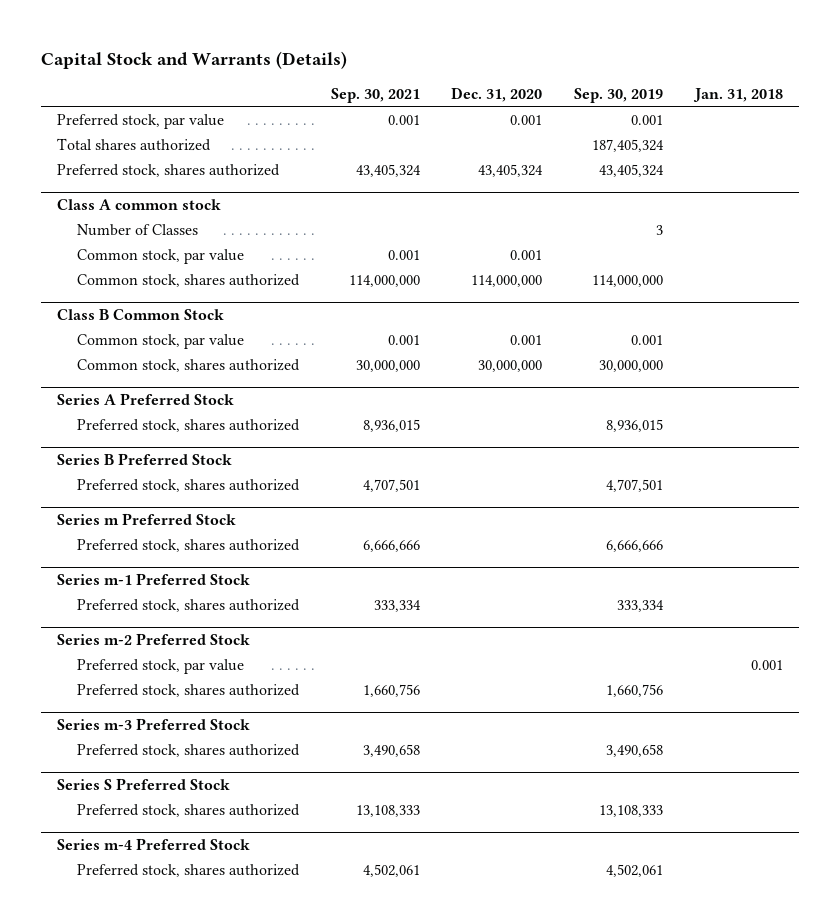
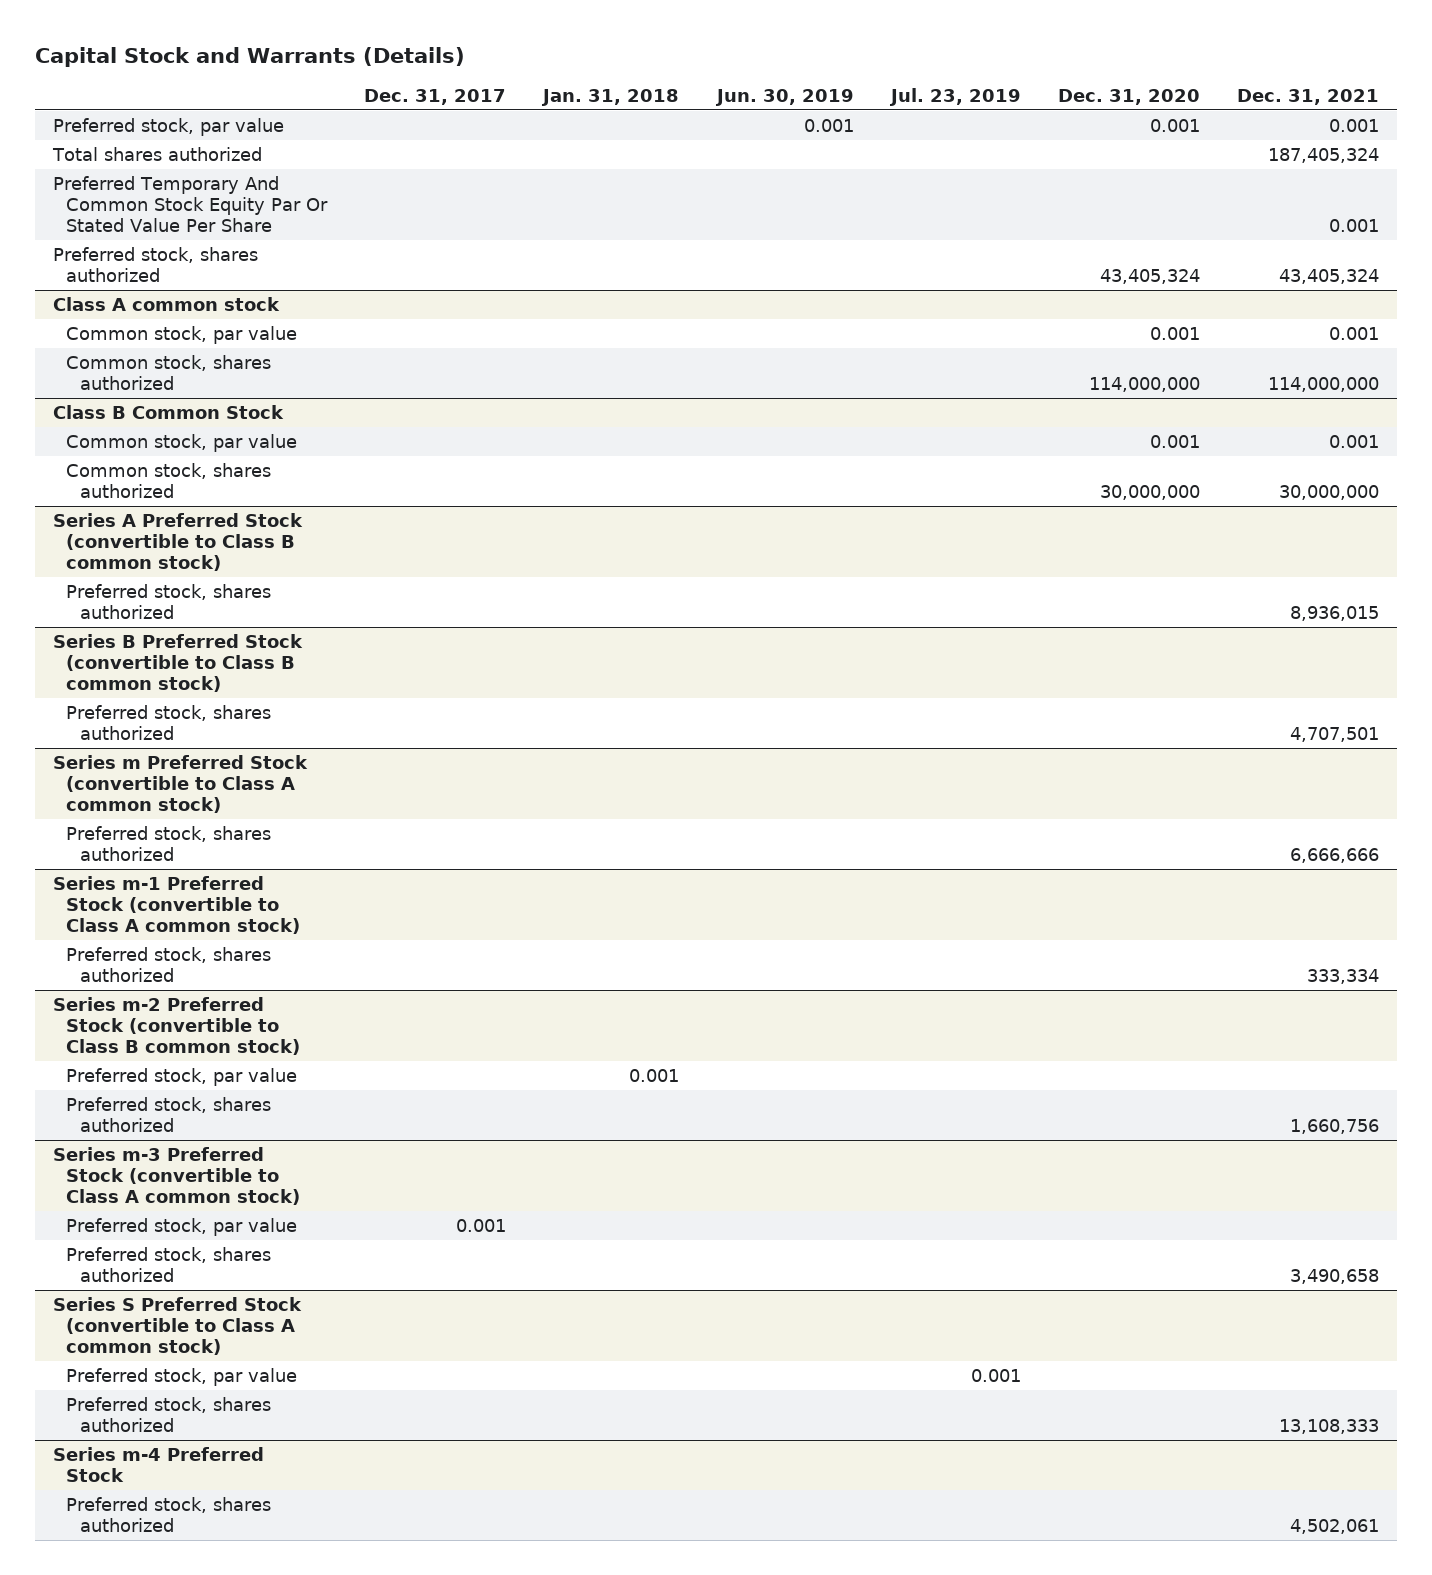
[330,88,420,104] Sep. 30, 2021 -> none
[574,88,664,104] Sep. 30, 2019 -> none
none -> [364,88,507,105] Dec. 31, 2017
none -> [714,88,854,106] Jun. 30, 2019
none -> [888,87,1021,106] Jul. 23, 2019
none -> [1236,88,1379,105] Dec. 31, 2021
none -> [53,176,329,232] Preferred Temporary And Common Stock Equity Par Or Stated Value Per Share
[76,223,198,236] Number of Classes -> none
[56,392,234,405] Series A Preferred Stock -> [53,513,304,571] Series A Preferred Stock (convertible to Class B common stock)
[56,452,232,465] Series B Preferred Stock -> [53,634,304,692] Series B Preferred Stock (convertible to Class B common stock)
[56,512,236,525] Series m Preferred Stock -> [53,755,309,813] Series m Preferred Stock (convertible to Class A common stock)
[56,572,250,585] Series m-1 Preferred Stock -> [53,876,301,934] Series m-1 Preferred Stock (convertible to Class A common stock)
[56,632,250,645] Series m-2 Preferred Stock -> [53,997,301,1055] Series m-2 Preferred Stock (convertible to Class B common stock)
[56,717,250,730] Series m-3 Preferred Stock -> [53,1147,301,1205] Series m-3 Preferred Stock (convertible to Class A common stock)
none -> [66,1218,298,1237] Preferred stock, par value
[56,777,230,790] Series S Preferred Stock -> [53,1297,303,1355] Series S Preferred Stock (convertible to Class A common stock)
none -> [66,1368,298,1387] Preferred stock, par value

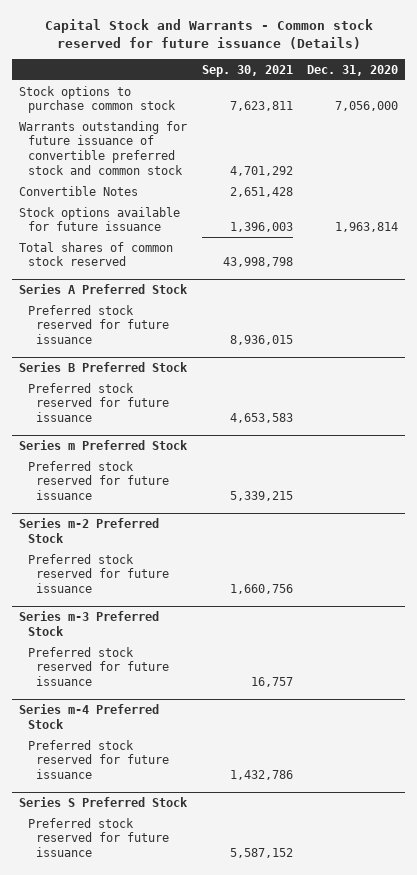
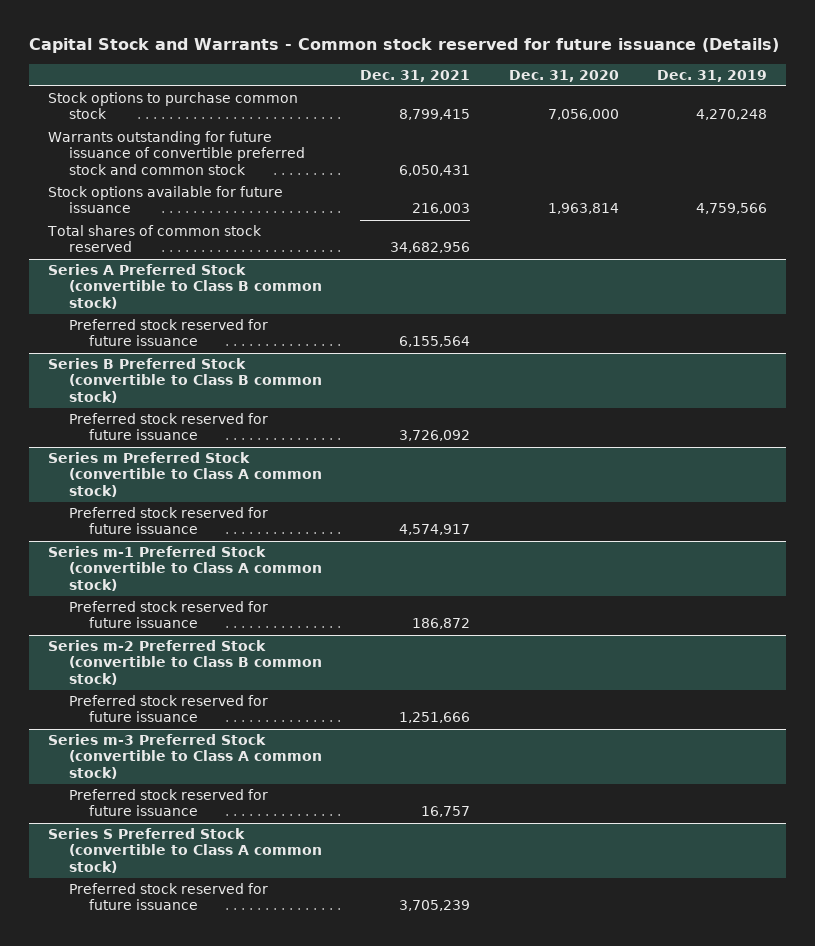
[201,64,293,77] Sep. 30, 2021 -> none
none -> [360,69,471,82] Dec. 31, 2021
none -> [656,69,767,82] Dec. 31, 2019
[19,185,139,196] Convertible Notes -> none
[19,283,189,294] Series A Preferred Stock -> [47,264,322,309] Series A Preferred Stock (convertible to Class B common stock)
[19,361,189,372] Series B Preferred Stock -> [47,358,322,403] Series B Preferred Stock (convertible to Class B common stock)
[19,439,189,450] Series m Preferred Stock -> [47,452,322,497] Series m Preferred Stock (convertible to Class A common stock)
none -> [47,546,322,591] Series m-1 Preferred Stock (convertible to Class A common stock)
none -> [68,601,268,629] Preferred stock reserved for future issuance
[19,517,160,543] Series m-2 Preferred Stock -> [47,640,322,685] Series m-2 Preferred Stock (convertible to Class B common stock)
[19,610,160,636] Series m-3 Preferred Stock -> [47,734,322,779] Series m-3 Preferred Stock (convertible to Class A common stock)
[19,703,160,729] Series m-4 Preferred Stock -> none
[27,739,170,780] Preferred stock reserved for future issuance -> none
[19,796,189,807] Series S Preferred Stock -> [47,828,322,873] Series S Preferred Stock (convertible to Class A common stock)

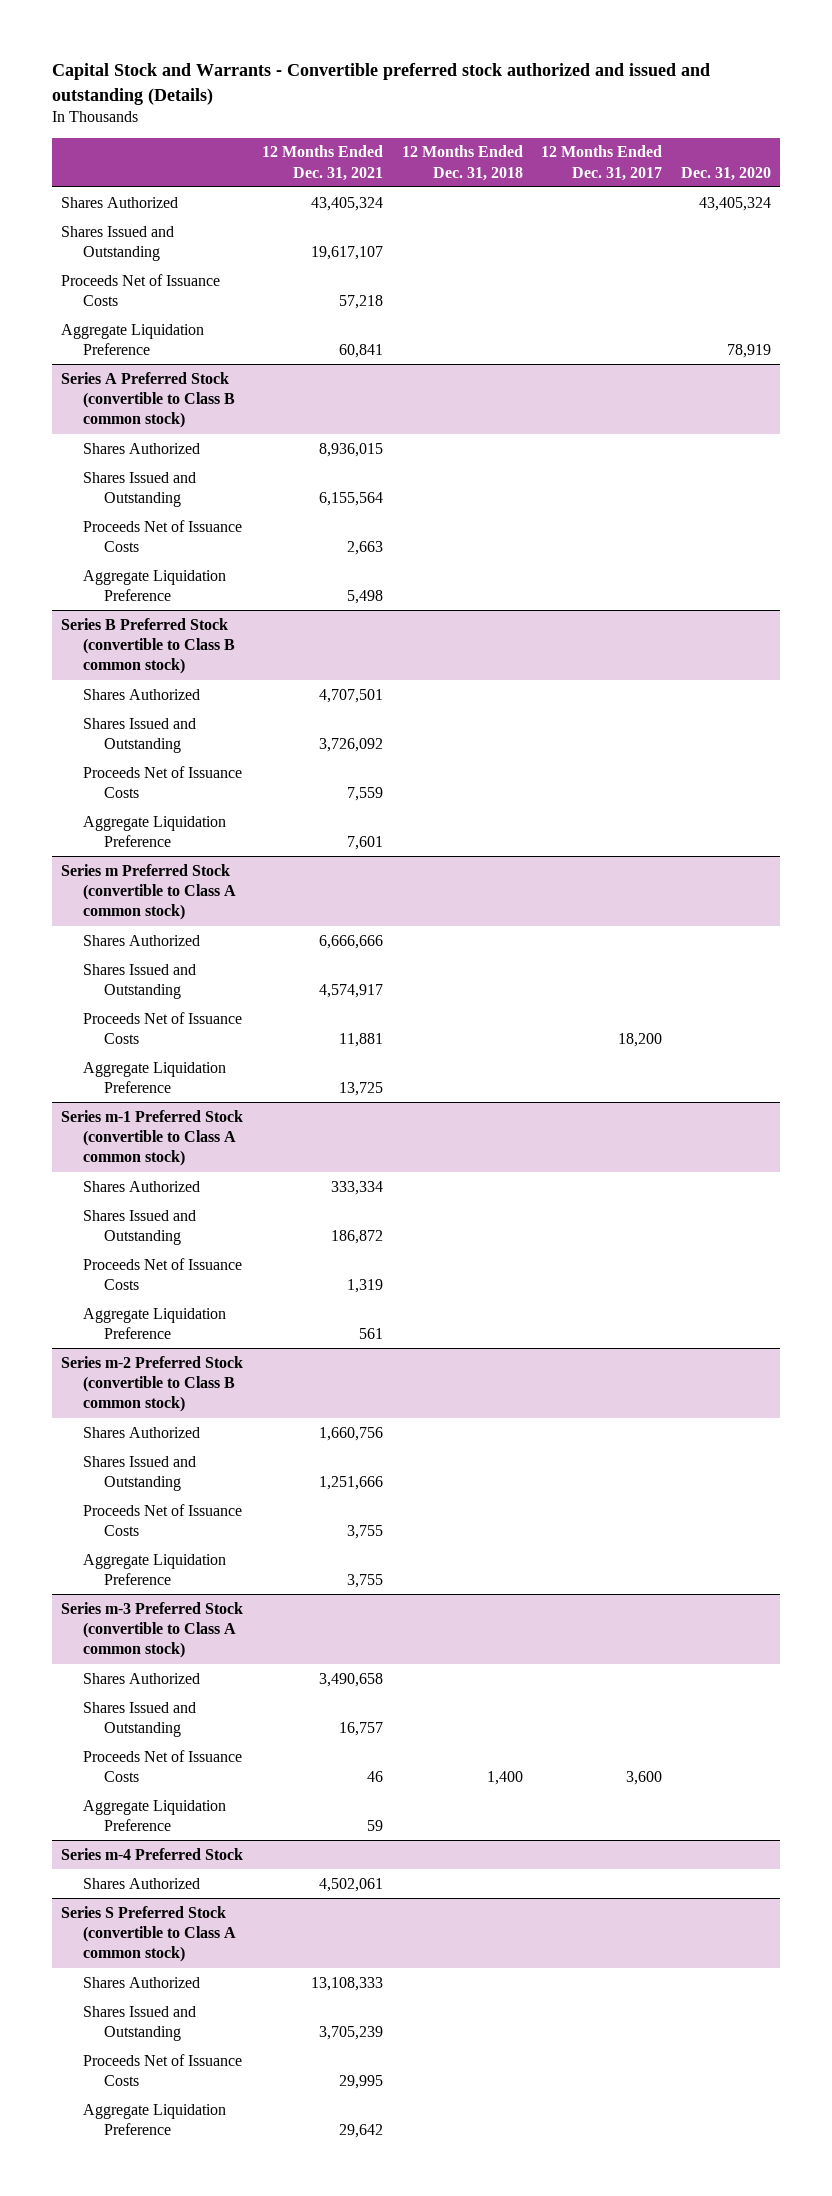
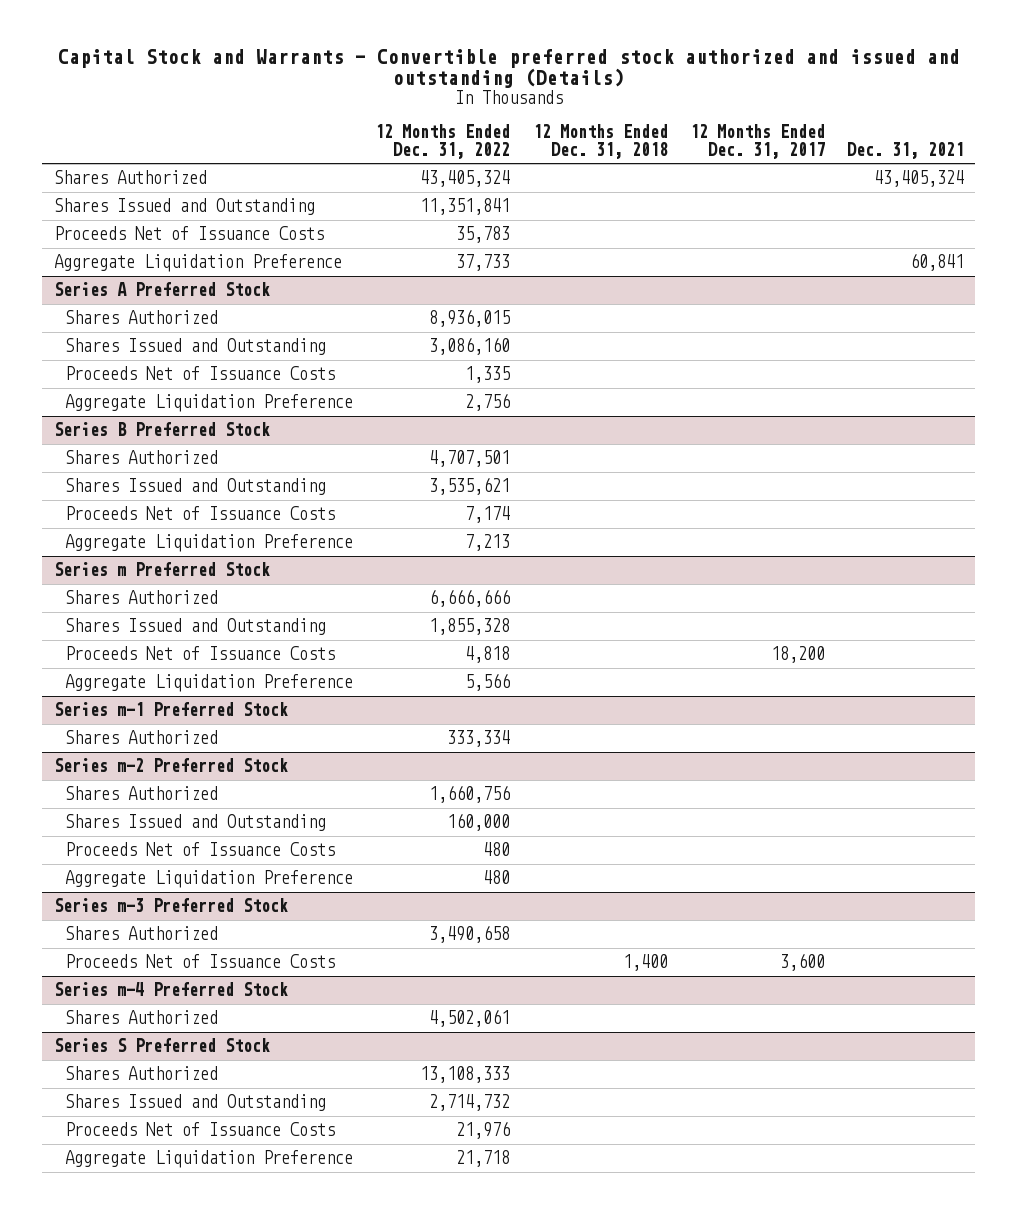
[261,145,383,181] 12 Months Ended Dec. 31, 2021 -> none
[681,166,772,181] Dec. 31, 2020 -> none
none -> [375,123,511,159] 12 Months Ended Dec. 31, 2022
none -> [847,141,965,159] Dec. 31, 2021
[61,371,235,429] Series A Preferred Stock (convertible to Class B common stock) -> [53,282,270,297] Series A Preferred Stock
[61,617,235,675] Series B Preferred Stock (convertible to Class B common stock) -> [53,422,270,437] Series B Preferred Stock
[61,863,236,921] Series m Preferred Stock (convertible to Class A common stock) -> [53,562,270,577] Series m Preferred Stock
[61,1109,244,1167] Series m-1 Preferred Stock (convertible to Class A common stock) -> [53,702,288,717] Series m-1 Preferred Stock
[82,1209,196,1245] Shares Issued and Outstanding -> none
[82,1257,242,1290] Proceeds Net of Issuance Costs -> none
[82,1307,226,1339] Aggregate Liquidation Preference -> none
[61,1355,244,1413] Series m-2 Preferred Stock (convertible to Class B common stock) -> [53,758,288,773] Series m-2 Preferred Stock
[61,1601,244,1659] Series m-3 Preferred Stock (convertible to Class A common stock) -> [53,898,288,913] Series m-3 Preferred Stock
[82,1701,196,1737] Shares Issued and Outstanding -> none
[82,1799,226,1831] Aggregate Liquidation Preference -> none
[61,1905,236,1963] Series S Preferred Stock (convertible to Class A common stock) -> [53,1038,270,1053] Series S Preferred Stock

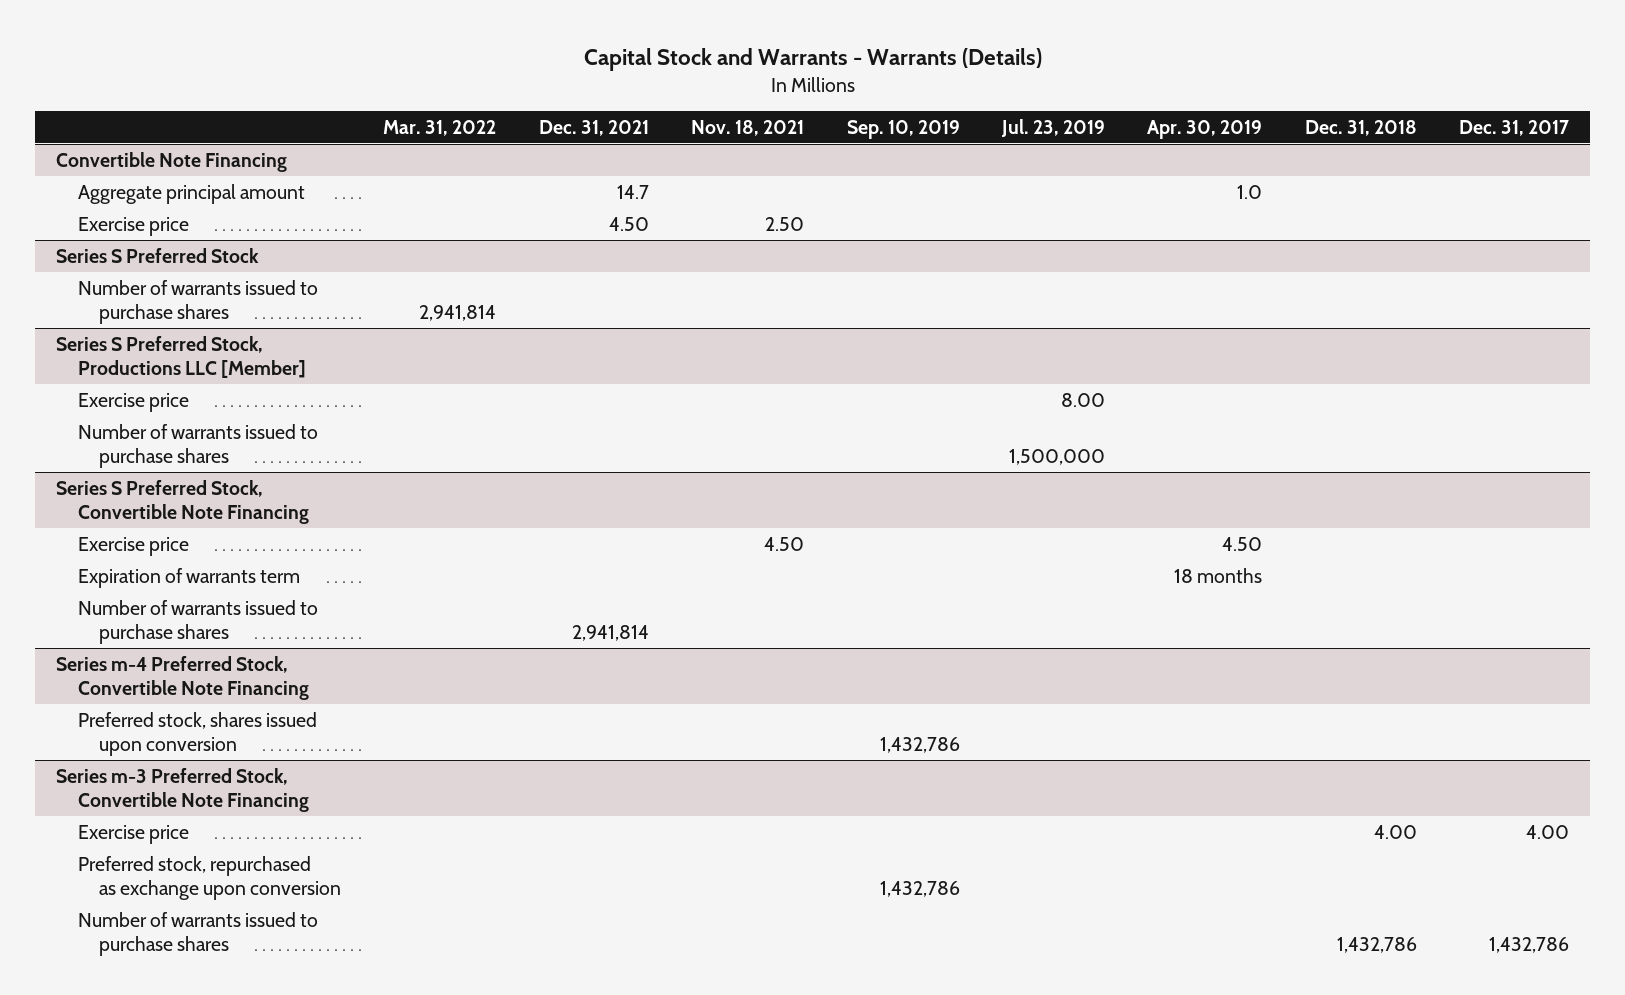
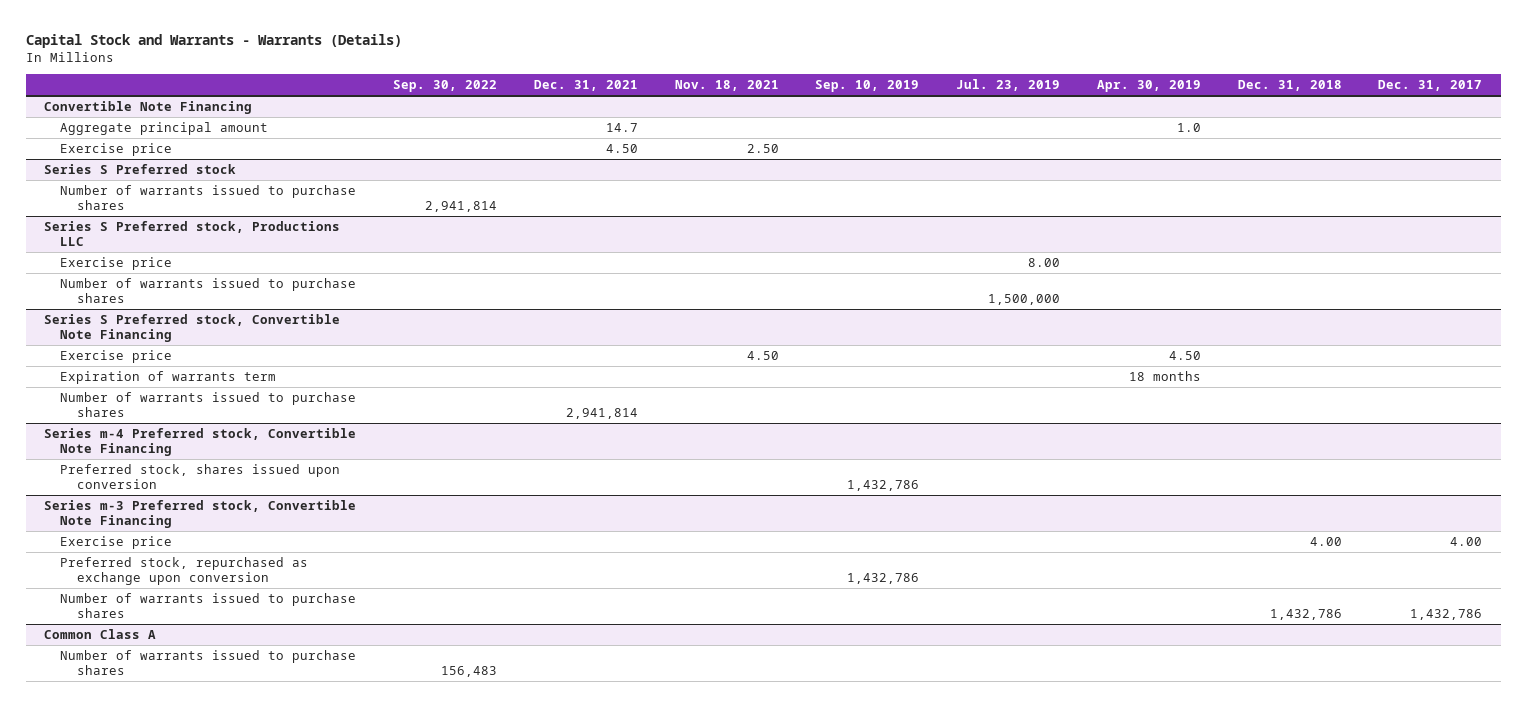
[383,119,497,136] Mar. 31, 2022 -> none
none -> [393,79,498,92] Sep. 30, 2022
[56,247,260,263] Series S Preferred Stock -> [44,163,237,174] Series S Preferred stock
[56,335,306,378] Series S Preferred Stock, Productions LLC [Member] -> [44,220,341,246] Series S Preferred stock, Productions LLC
[56,479,309,524] Series S Preferred Stock, Convertible Note Financing -> [44,313,341,342] Series S Preferred stock, Convertible Note Financing
[56,655,309,700] Series m-4 Preferred Stock, Convertible Note Financing -> [44,427,357,456] Series m-4 Preferred stock, Convertible Note Financing
[56,767,309,812] Series m-3 Preferred Stock, Convertible Note Financing -> [44,499,357,528] Series m-3 Preferred stock, Convertible Note Financing
none -> [44,628,157,639] Common Class A
none -> [60,649,357,675] Number of warrants issued to purchase shares

